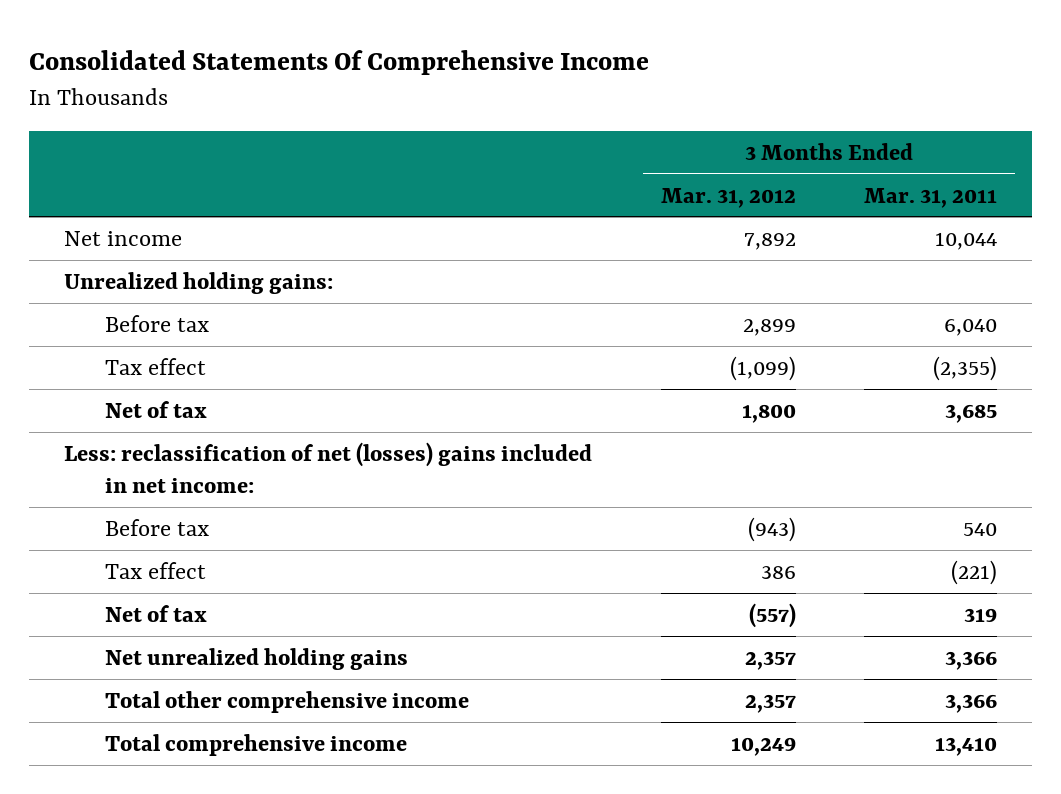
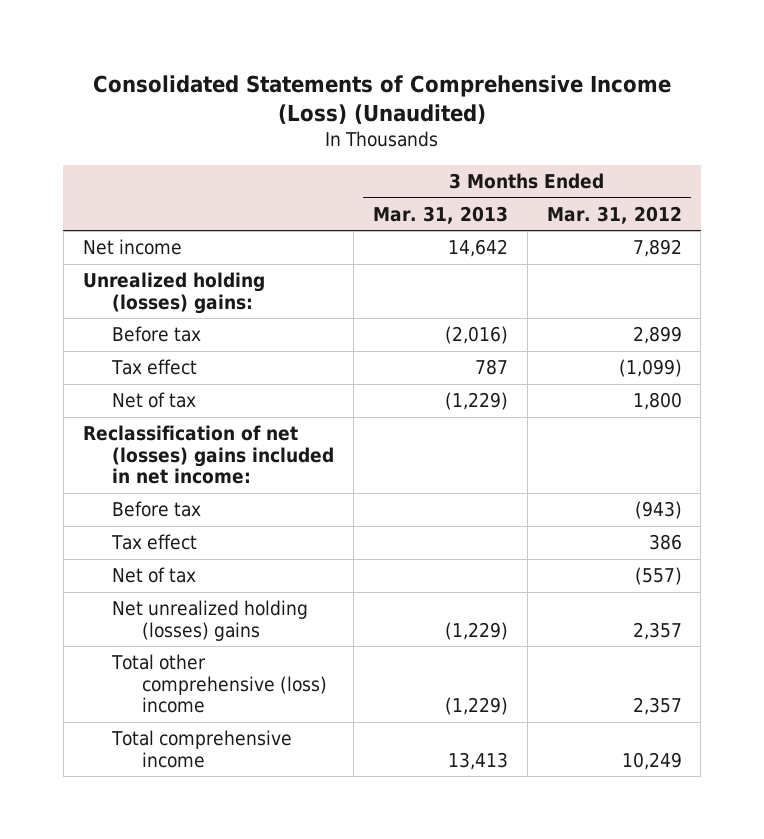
[29,49,650,75] Consolidated Statements Of Comprehensive Income -> [93,75,672,125] Consolidated Statements of Comprehensive Income (Loss) (Unaudited)
[864,187,998,208] Mar. 31, 2011 -> none
none -> [372,205,508,224] Mar. 31, 2013
[63,271,333,294] Unrealized holding gains: -> [82,272,265,314] Unrealized holding (losses) gains:
[63,441,592,493] Less: reclassification of net (losses) gains included in net income: -> [82,425,335,485] Reclassification of net (losses) gains included in net income:
[105,647,409,670] Net unrealized holding gains -> [112,600,309,641] Net unrealized holding (losses) gains
[105,690,470,713] Total other comprehensive income -> [111,654,327,714] Total other comprehensive (loss) income

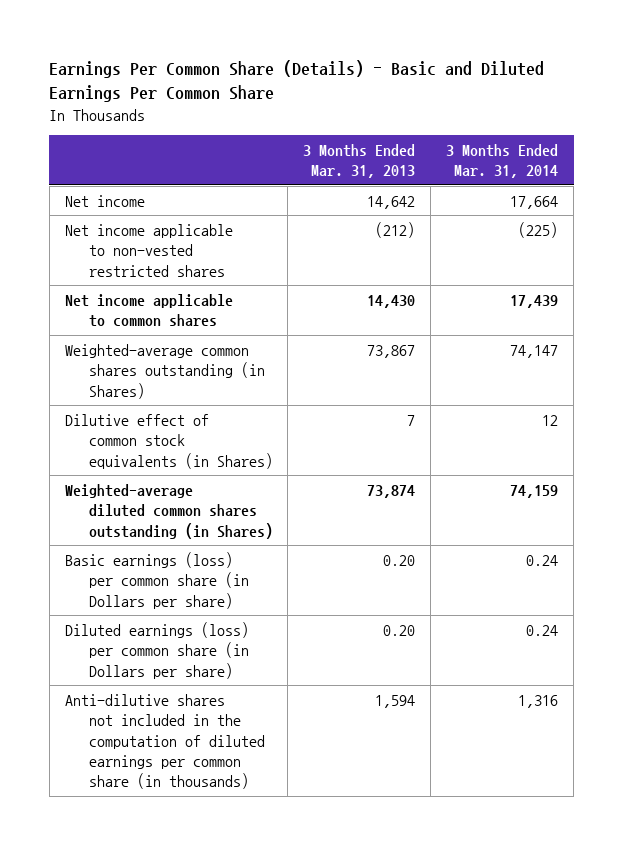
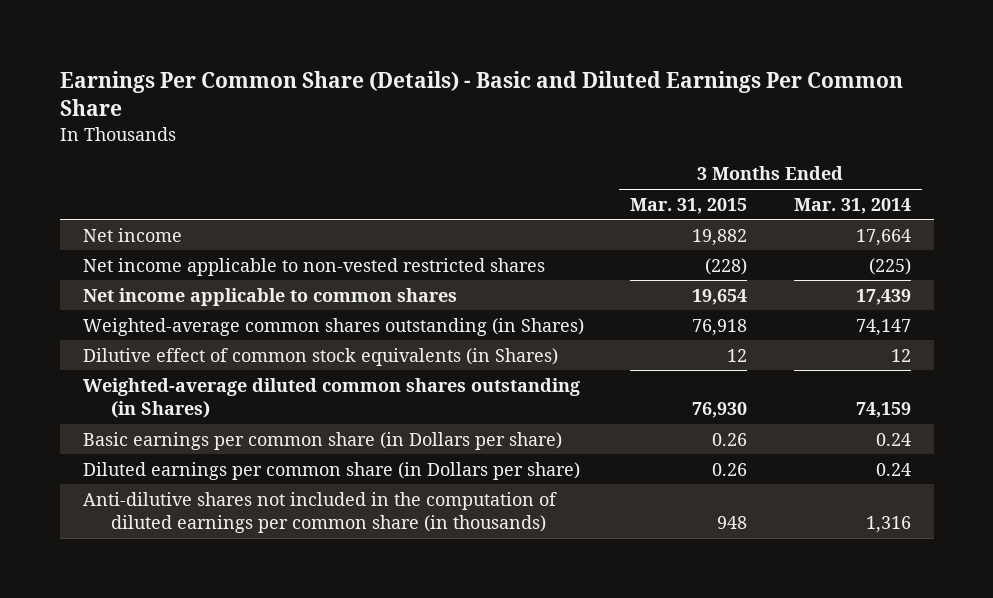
[303,144,416,179] 3 Months Ended Mar. 31, 2013 -> none
none -> [630,197,748,214] Mar. 31, 2015
[64,551,249,609] Basic earnings (loss) per common share (in Dollars per share) -> [82,431,562,450] Basic earnings per common share (in Dollars per share)
[64,621,249,679] Diluted earnings (loss) per common share (in Dollars per share) -> [82,461,580,480] Diluted earnings per common share (in Dollars per share)

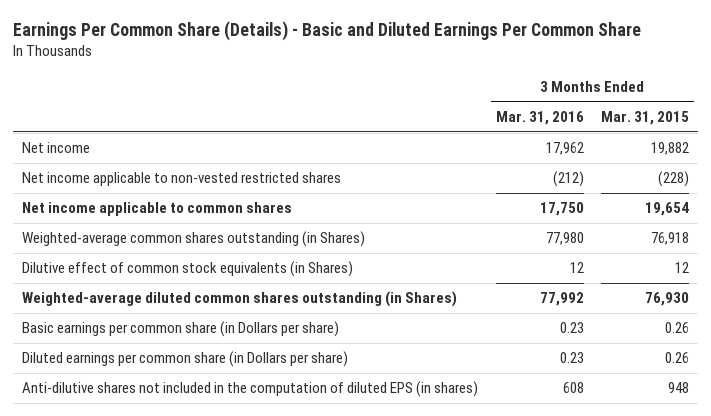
[793,197,911,214] Mar. 31, 2014 -> none
none -> [495,110,584,125] Mar. 31, 2016
[82,491,557,534] Anti-dilutive shares not included in the computation of diluted earnings per common share (in thousands) -> [21,381,478,398] Anti-dilutive shares not included in the computation of diluted EPS (in shares)

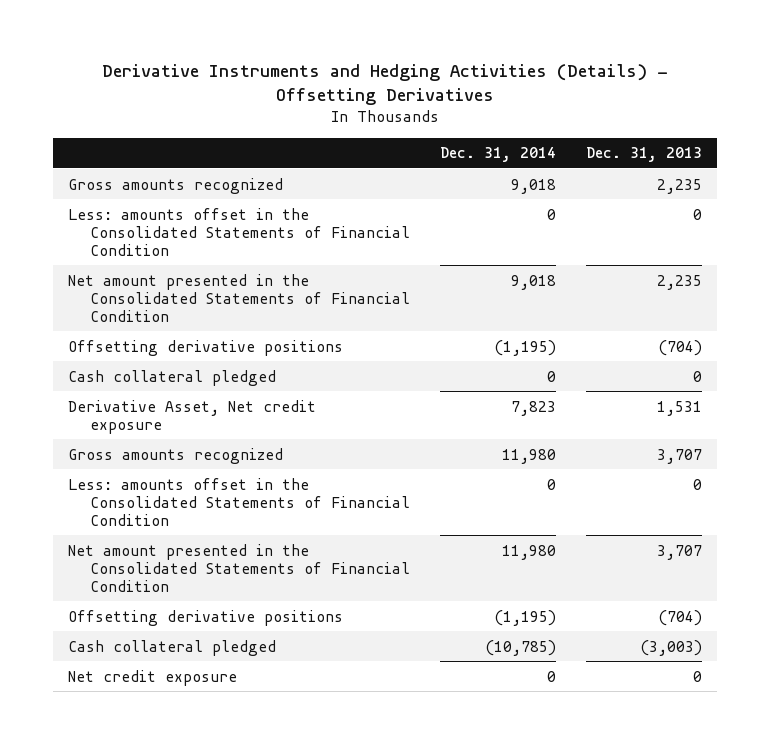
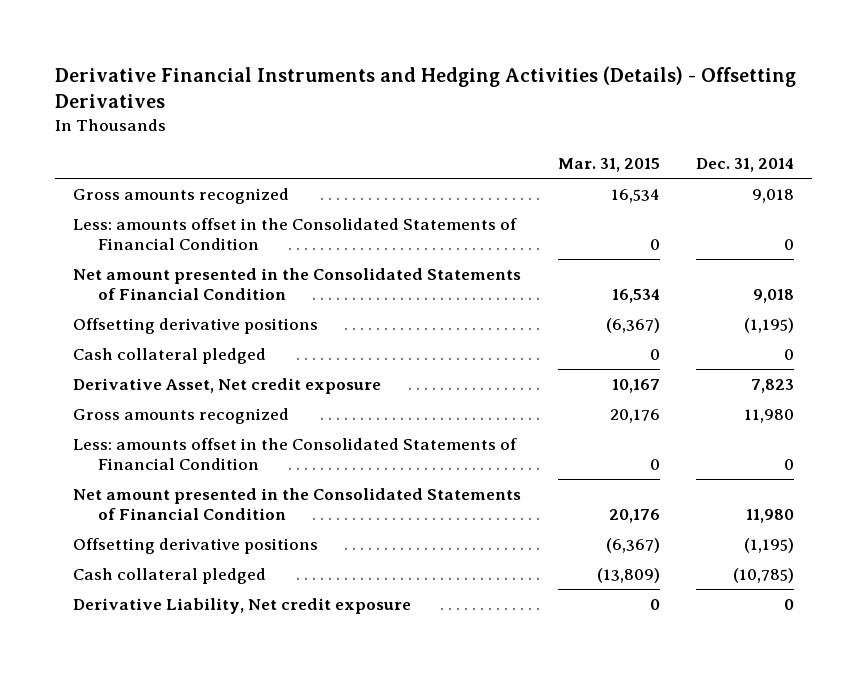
[101,64,668,106] Derivative Instruments and Hedging Activities (Details) - Offsetting Derivatives -> [55,65,797,109] Derivative Financial Instruments and Hedging Activities (Details) - Offsetting Derivatives
[585,147,702,163] Dec. 31, 2013 -> none
none -> [557,158,660,173] Mar. 31, 2015
[67,669,237,686] Net credit exposure -> [73,597,412,614] Derivative Liability, Net credit exposure

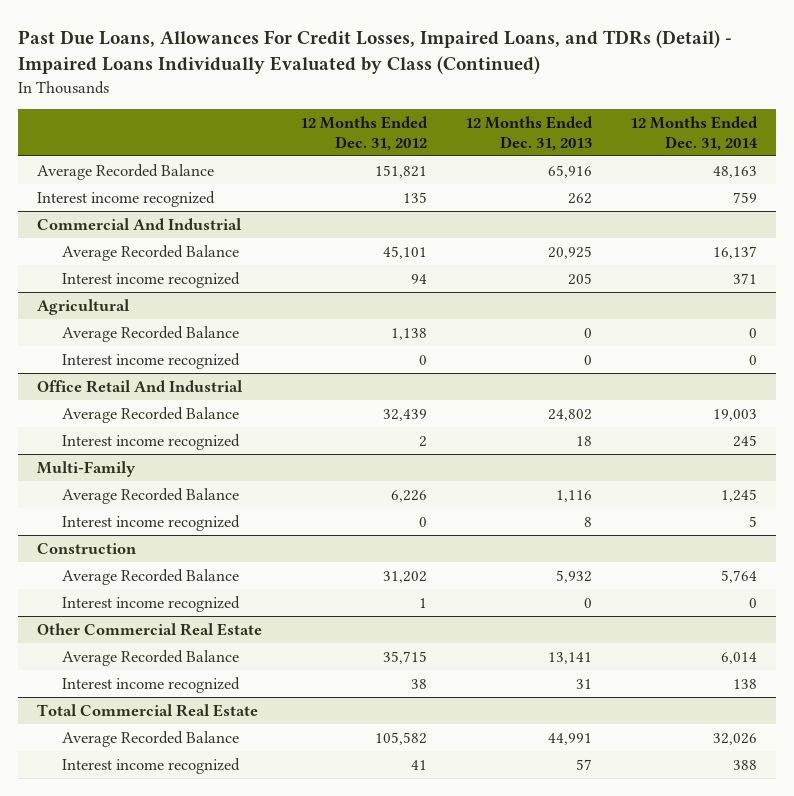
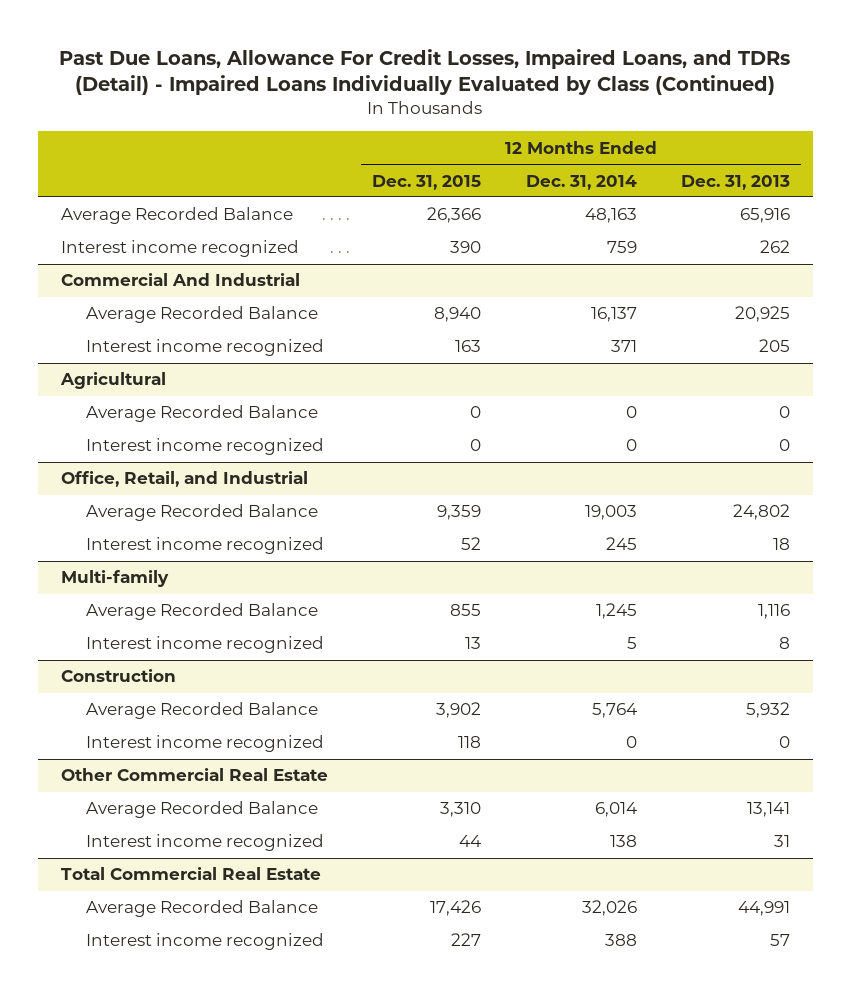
[18,30,733,75] Past Due Loans, Allowances For Credit Losses, Impaired Loans, and TDRs (Detail) - Impaired Loans Individually Evaluated by Class (Continued) -> [59,48,791,96] Past Due Loans, Allowance For Credit Losses, Impaired Loans, and TDRs (Detail) - Impaired Loans Individually Evaluated by Class (Continued)
[300,116,429,151] 12 Months Ended Dec. 31, 2012 -> none
none -> [372,174,482,190] Dec. 31, 2015
[37,379,244,393] Office Retail And Industrial -> [60,471,308,488] Office, Retail, and Industrial
[37,460,137,477] Multi-Family -> [60,570,169,588] Multi-family

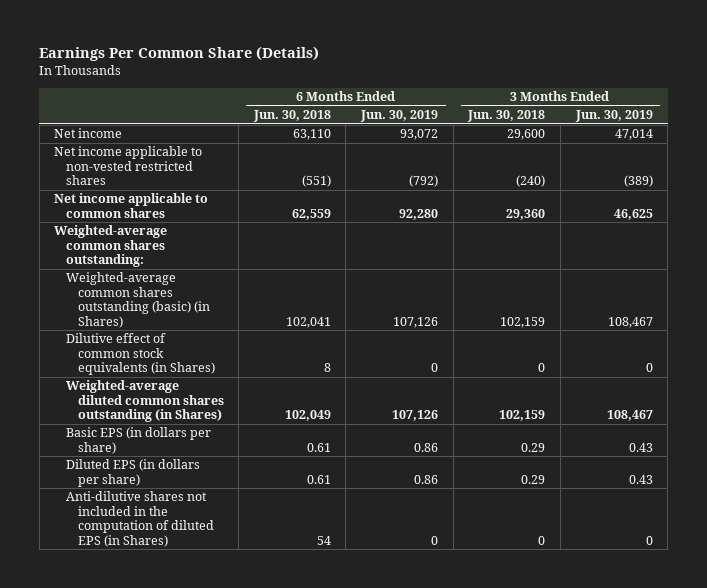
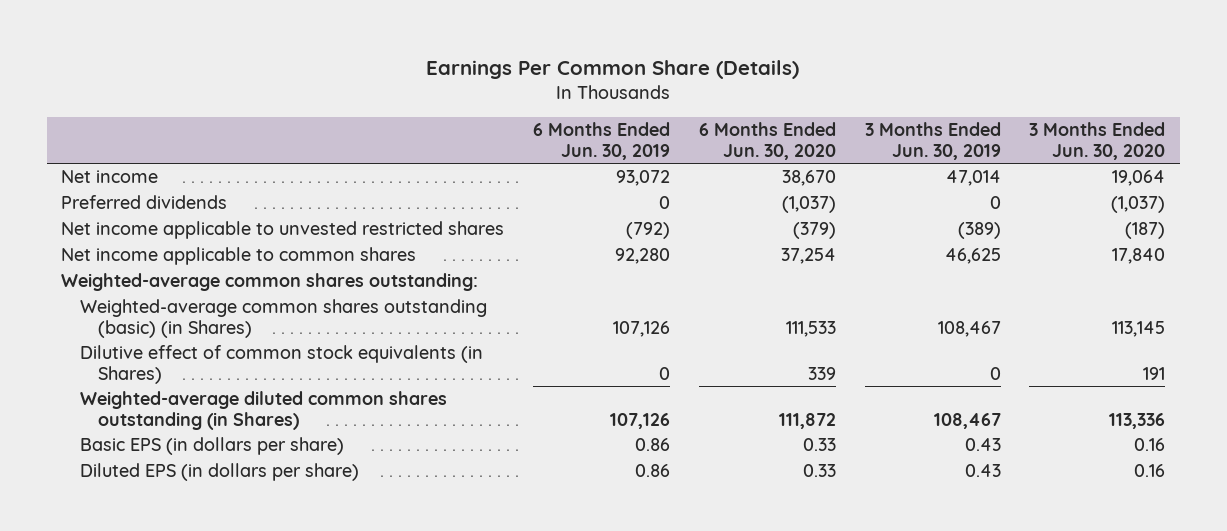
[252,110,331,123] Jun. 30, 2018 -> none
[467,110,546,123] Jun. 30, 2018 -> none
none -> [698,122,836,160] 6 Months Ended Jun. 30, 2020
none -> [1029,122,1166,160] 3 Months Ended Jun. 30, 2020
none -> [61,195,228,210] Preferred dividends
[54,146,203,186] Net income applicable to non-vested restricted shares -> [61,221,505,240] Net income applicable to unvested restricted shares
[65,491,214,547] Anti-dilutive shares not included in the computation of diluted EPS (in Shares) -> none

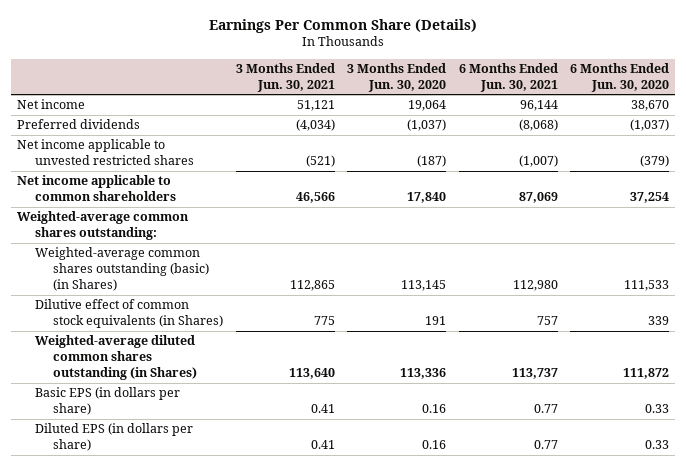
[533,122,671,160] 6 Months Ended Jun. 30, 2019 -> none
[864,122,1001,160] 3 Months Ended Jun. 30, 2019 -> none
none -> [235,62,335,92] 3 Months Ended Jun. 30, 2021
none -> [458,62,558,92] 6 Months Ended Jun. 30, 2021
[61,247,417,266] Net income applicable to common shares -> [16,175,177,202] Net income applicable to common shareholders

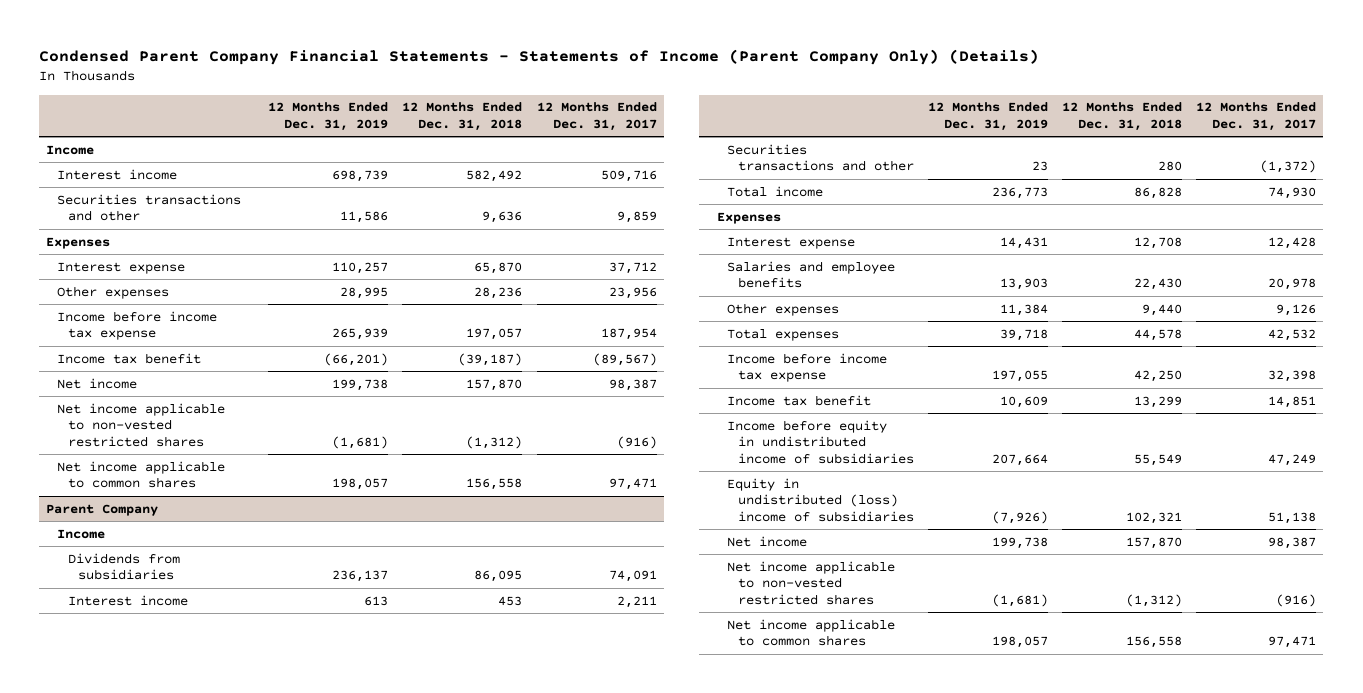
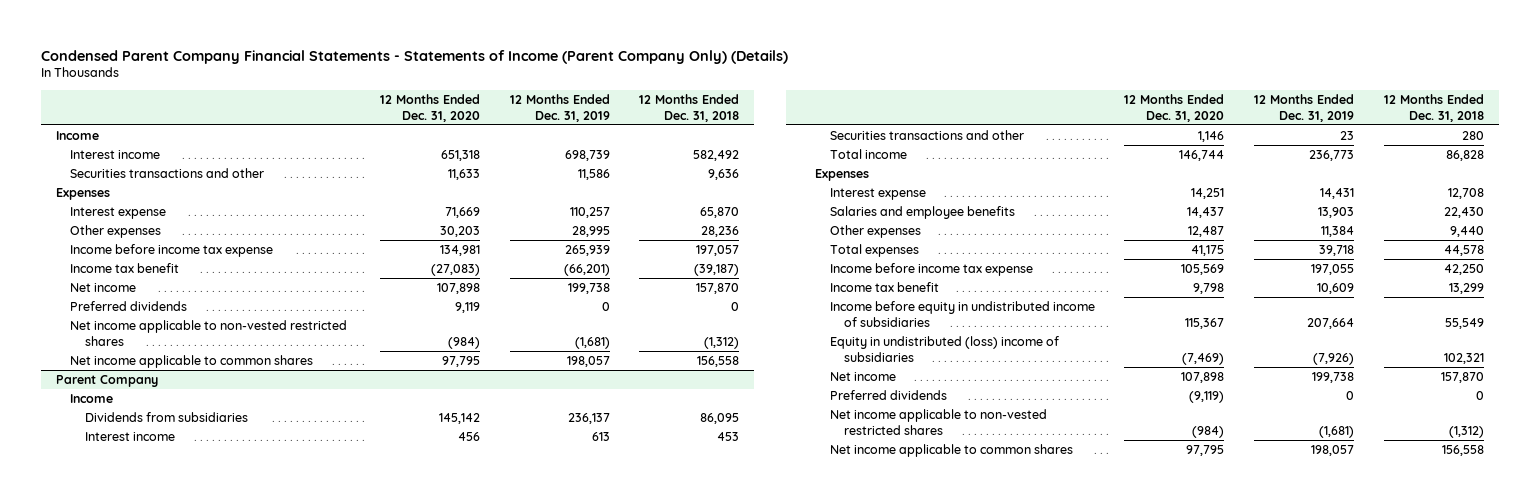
[536,102,657,131] 12 Months Ended Dec. 31, 2017 -> none
none -> [379,93,480,122] 12 Months Ended Dec. 31, 2020
none -> [70,300,188,311] Preferred dividends
none -> [829,389,947,400] Preferred dividends

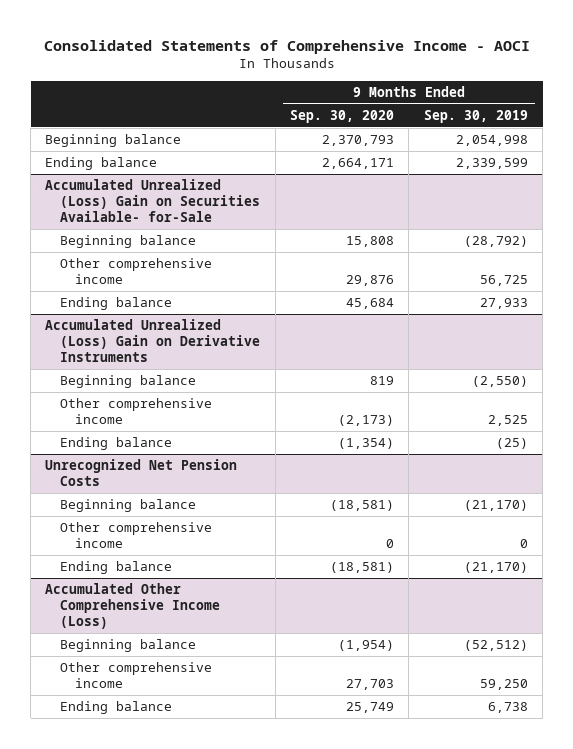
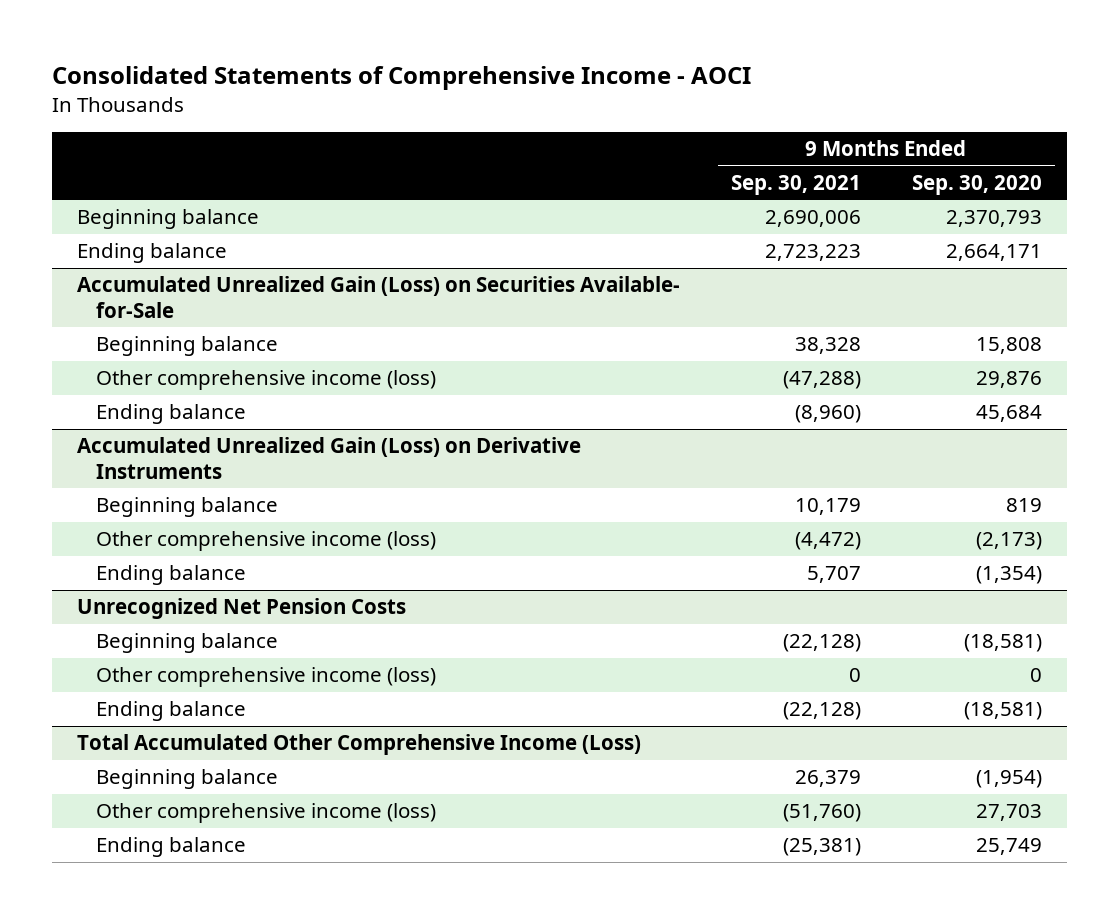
[423,110,528,124] Sep. 30, 2019 -> none
none -> [730,175,861,196] Sep. 30, 2021
[45,179,261,223] Accumulated Unrealized (Loss) Gain on Securities Available- for-Sale -> [77,276,681,318] Accumulated Unrealized Gain (Loss) on Securities Available- for-Sale
[60,258,213,285] Other comprehensive income -> [96,370,437,391] Other comprehensive income (loss)
[45,319,261,363] Accumulated Unrealized (Loss) Gain on Derivative Instruments -> [77,437,582,479] Accumulated Unrealized Gain (Loss) on Derivative Instruments
[60,398,213,425] Other comprehensive income -> [96,531,437,552] Other comprehensive income (loss)
[60,522,213,549] Other comprehensive income -> [96,667,437,688] Other comprehensive income (loss)
[45,583,221,630] Accumulated Other Comprehensive Income (Loss) -> [77,734,642,756] Total Accumulated Other Comprehensive Income (Loss)
[60,662,213,689] Other comprehensive income -> [96,803,437,824] Other comprehensive income (loss)

